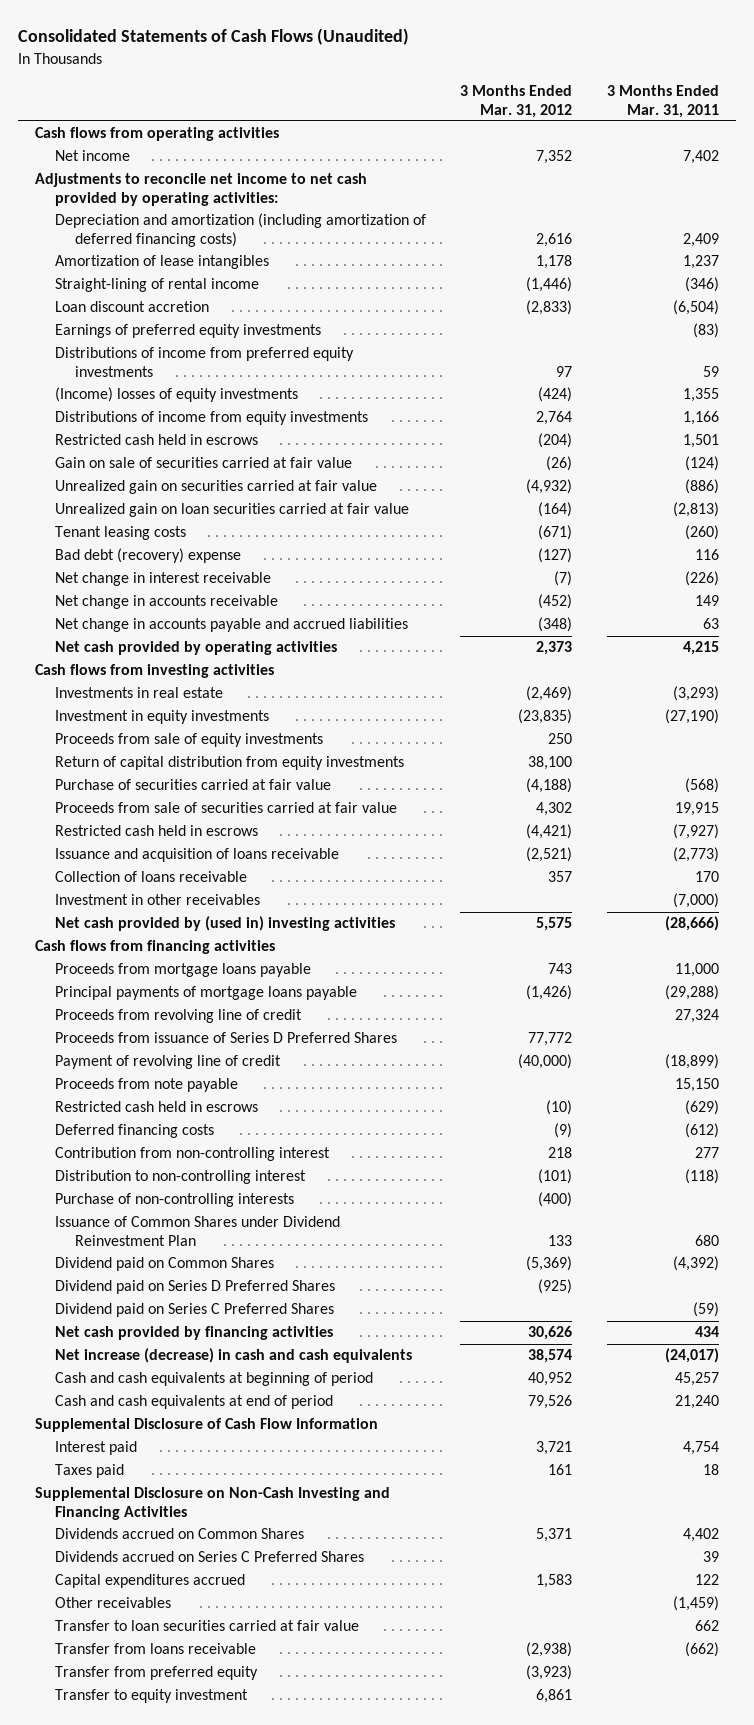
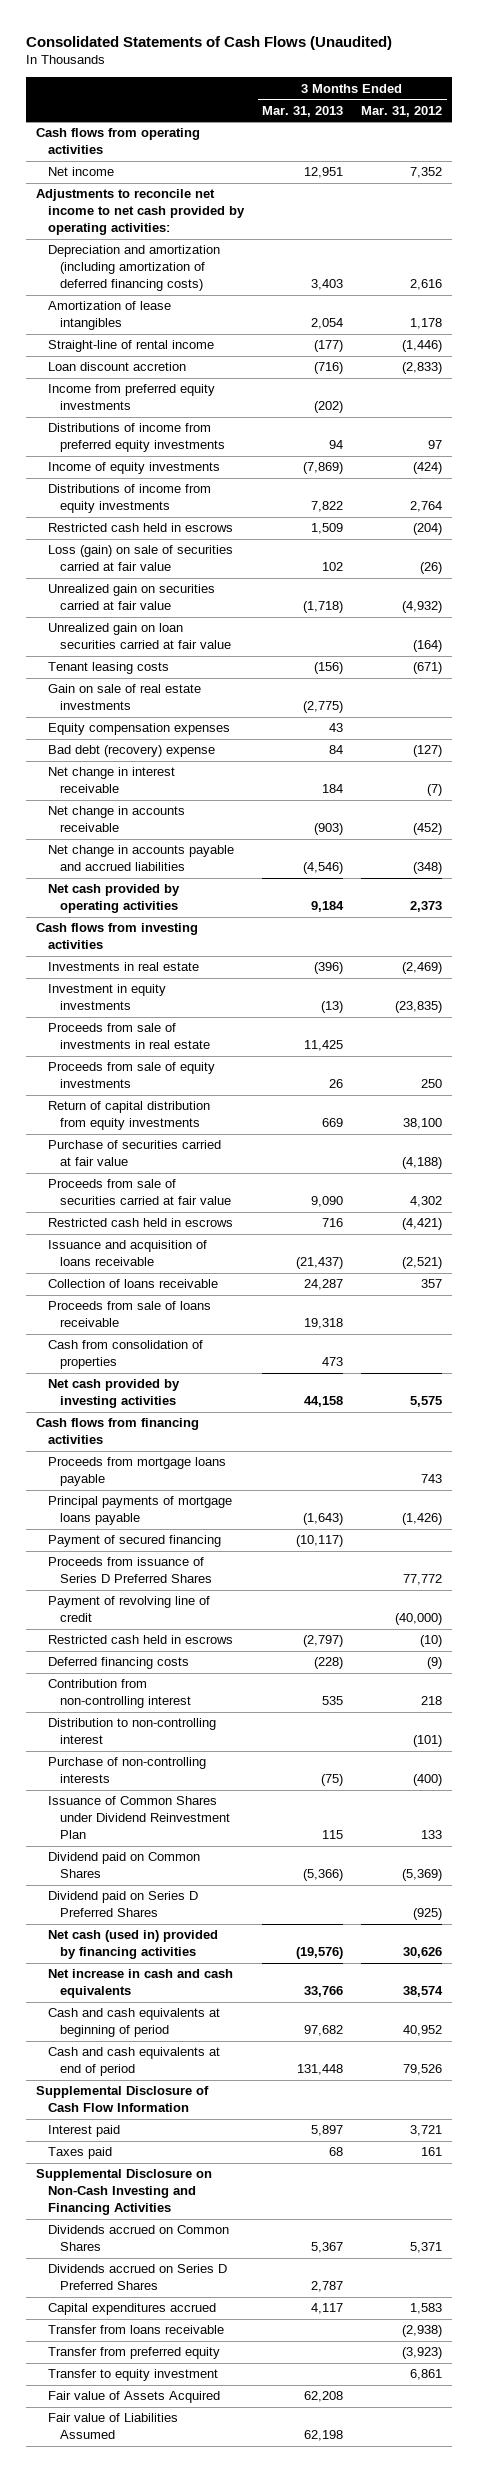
[606,84,719,118] 3 Months Ended Mar. 31, 2011 -> none
none -> [262,105,344,117] Mar. 31, 2013
[55,278,260,293] Straight-lining of rental income -> [47,340,214,353] Straight-line of rental income
[55,324,322,339] Earnings of preferred equity investments -> [47,384,215,411] Income from preferred equity investments
[55,387,299,403] (Income) losses of equity investments -> [47,462,220,475] Income of equity investments
[55,457,353,469] Gain on sale of securities carried at fair value -> [47,545,233,572] Loss (gain) on sale of securities carried at fair value
none -> [47,684,201,711] Gain on sale of real estate investments
none -> [47,723,230,736] Equity compensation expenses
none -> [47,1023,211,1050] Proceeds from sale of investments in real estate
[55,894,261,906] Investment in other receivables -> none
none -> [47,1301,211,1328] Proceeds from sale of loans receivable
none -> [47,1340,203,1370] Cash from consolidation of properties
[55,916,396,932] Net cash provided by (used in) investing activities -> [47,1379,180,1409] Net cash provided by investing activities
[55,1009,303,1024] Proceeds from revolving line of credit -> none
none -> [47,1535,221,1548] Payment of secured financing
[55,1078,239,1093] Proceeds from note payable -> none
[55,1303,335,1318] Dividend paid on Series C Preferred Shares -> none
[55,1326,334,1341] Net cash provided by financing activities -> [47,1930,218,1960] Net cash (used in) provided by financing activities
[55,1348,413,1364] Net increase (decrease) in cash and cash equivalents -> [47,1969,233,1999] Net increase in cash and cash equivalents
[55,1551,365,1563] Dividends accrued on Series C Preferred Shares -> [47,2264,227,2291] Dividends accrued on Series D Preferred Shares
[55,1597,172,1609] Other receivables -> none
[55,1620,360,1632] Transfer to loan securities carried at fair value -> none
none -> [47,2391,220,2404] Fair value of Assets Acquired
none -> [47,2413,178,2440] Fair value of Liabilities Assumed

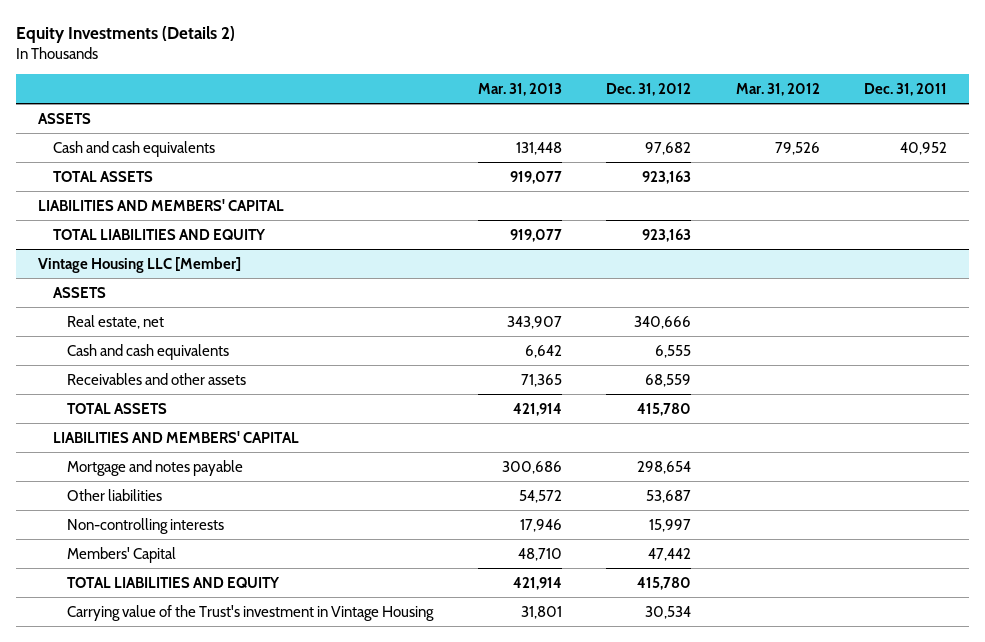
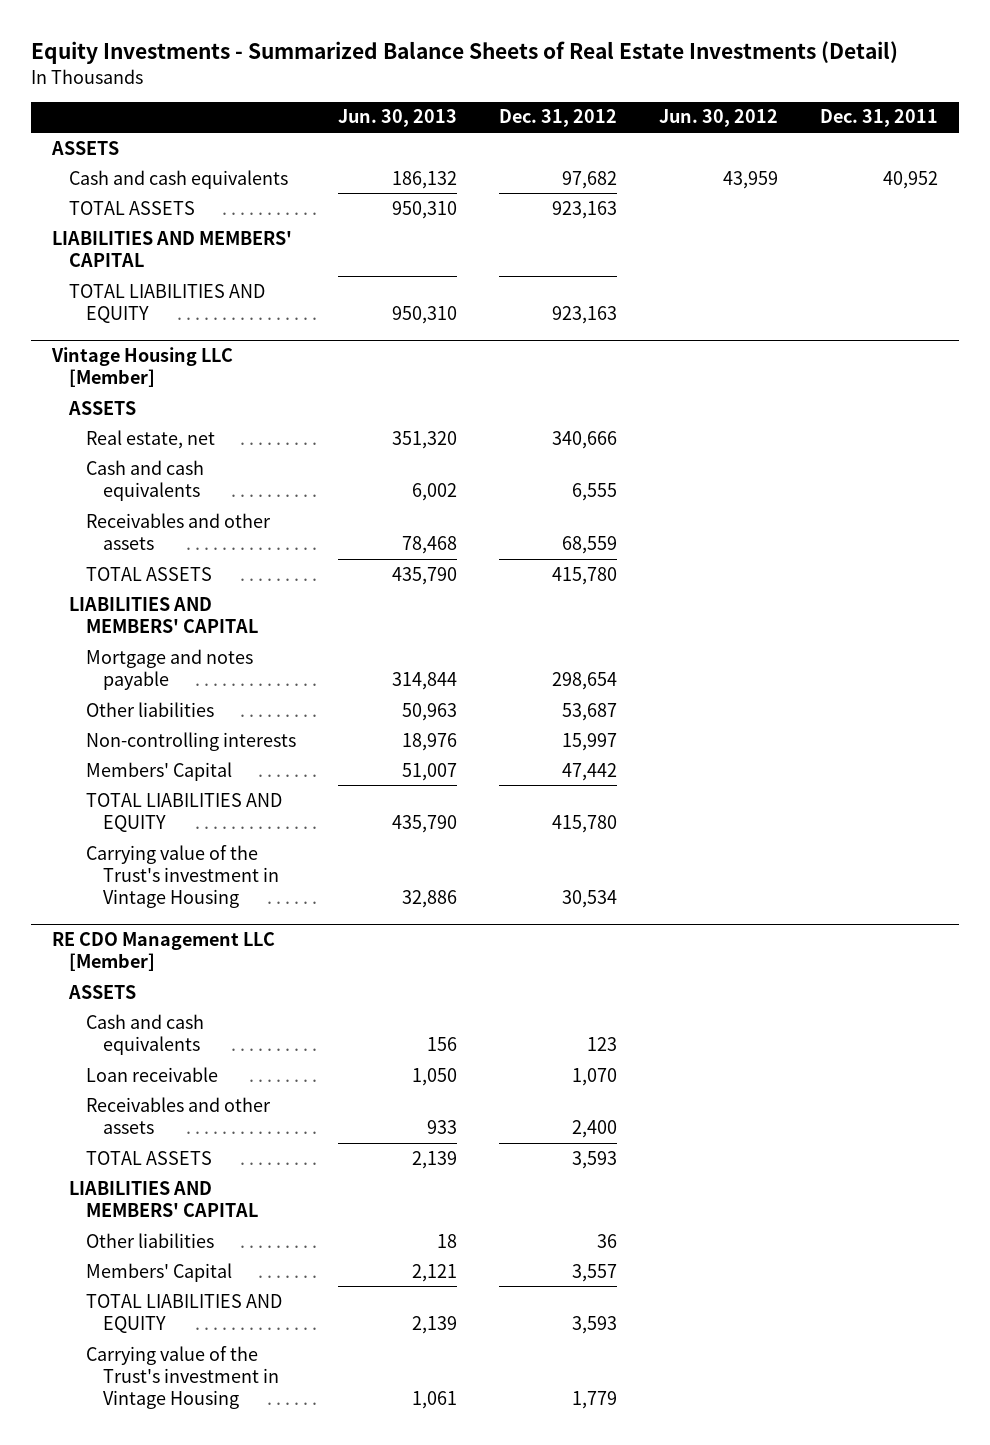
[15,26,235,44] Equity Investments (Details 2) -> [31,41,899,65] Equity Investments - Summarized Balance Sheets of Real Estate Investments (Detail)
[477,82,562,96] Mar. 31, 2013 -> none
[735,82,820,96] Mar. 31, 2012 -> none
none -> [338,109,458,128] Jun. 30, 2013
none -> [659,109,779,128] Jun. 30, 2012
none -> [52,931,276,972] RE CDO Management LLC [Member]
none -> [68,984,137,999] ASSETS
none -> [86,1013,205,1056] Cash and cash equivalents
none -> [86,1066,219,1082] Loan receivable
none -> [86,1096,272,1135] Receivables and other assets
none -> [86,1150,213,1165] TOTAL ASSETS
none -> [69,1180,259,1218] LIABILITIES AND MEMBERS' CAPITAL
none -> [86,1232,215,1248] Other liabilities
none -> [86,1262,233,1282] Members' Capital
none -> [86,1293,283,1334] TOTAL LIABILITIES AND EQUITY
none -> [86,1345,280,1410] Carrying value of the Trust's investment in Vintage Housing

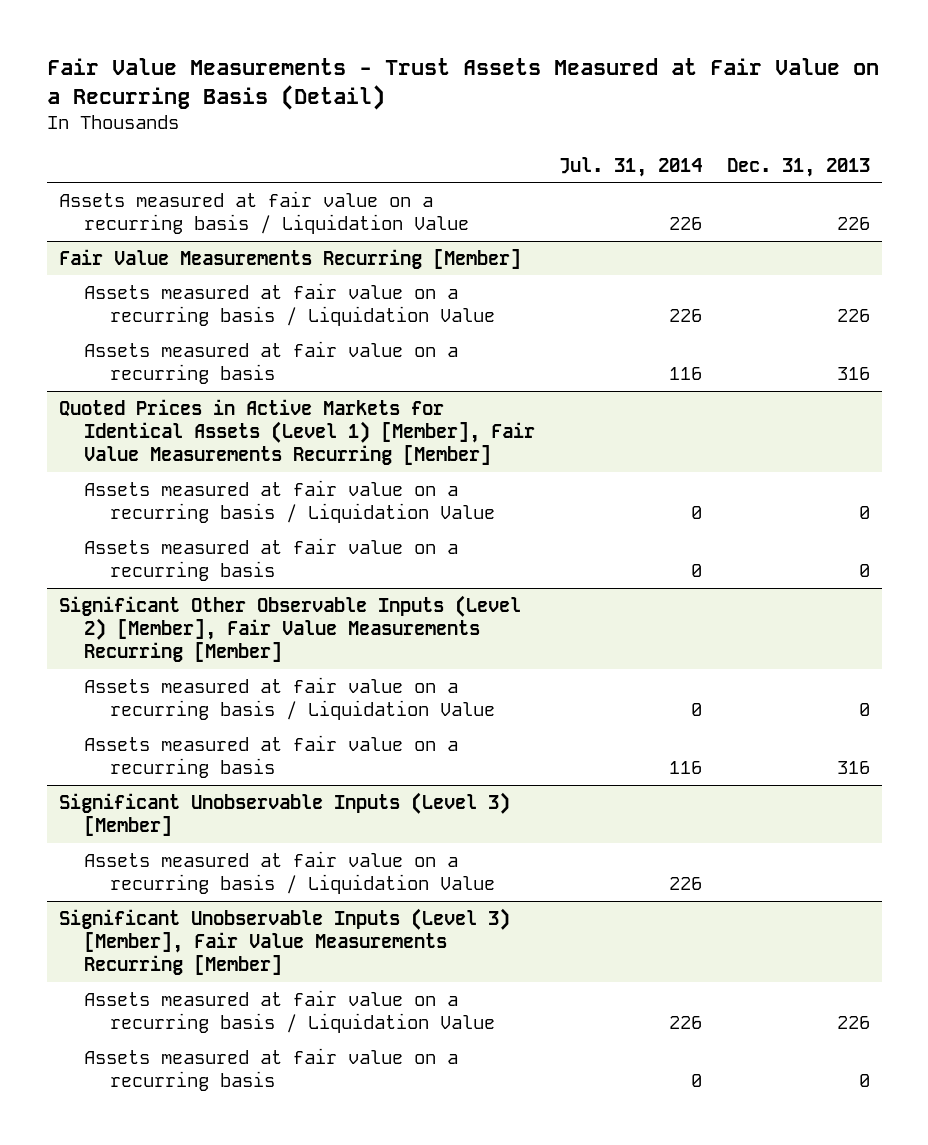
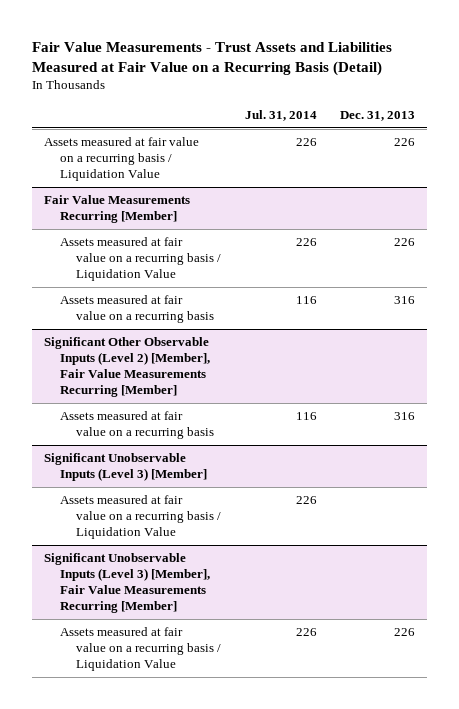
[46,58,879,111] Fair Value Measurements - Trust Assets Measured at Fair Value on a Recurring Basis (Detail) -> [31,41,392,76] Fair Value Measurements - Trust Assets and Liabilities Measured at Fair Value on a Recurring Basis (Detail)
[58,398,536,466] Quoted Prices in Active Markets for Identical Assets (Level 1) [Member], Fair Value Measurements Recurring [Member] -> none
[84,479,495,524] Assets measured at fair value on a recurring basis / Liquidation Value -> none
[84,537,459,582] Assets measured at fair value on a recurring basis -> none
[84,676,495,721] Assets measured at fair value on a recurring basis / Liquidation Value -> none
[84,1047,459,1092] Assets measured at fair value on a recurring basis -> none

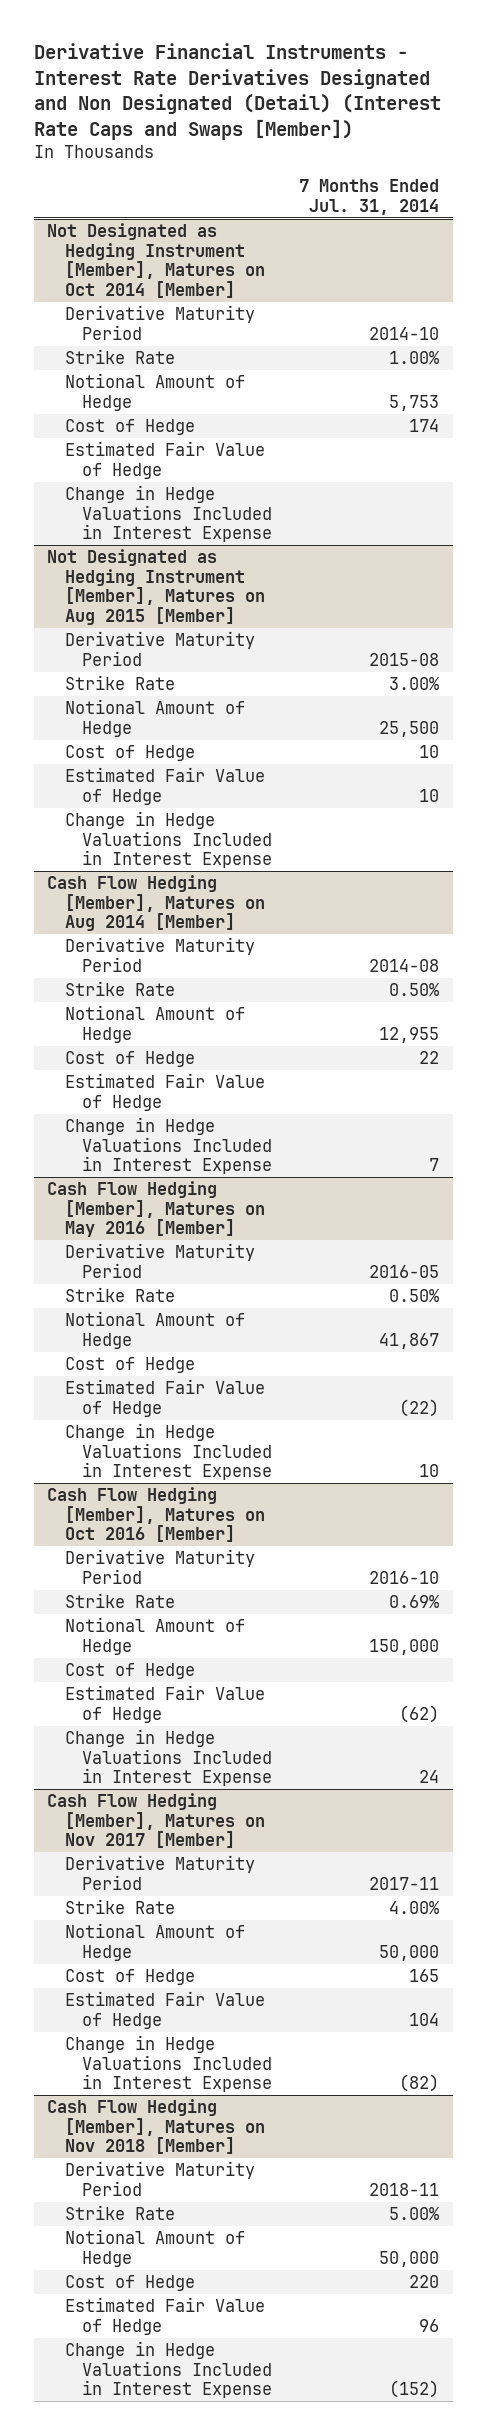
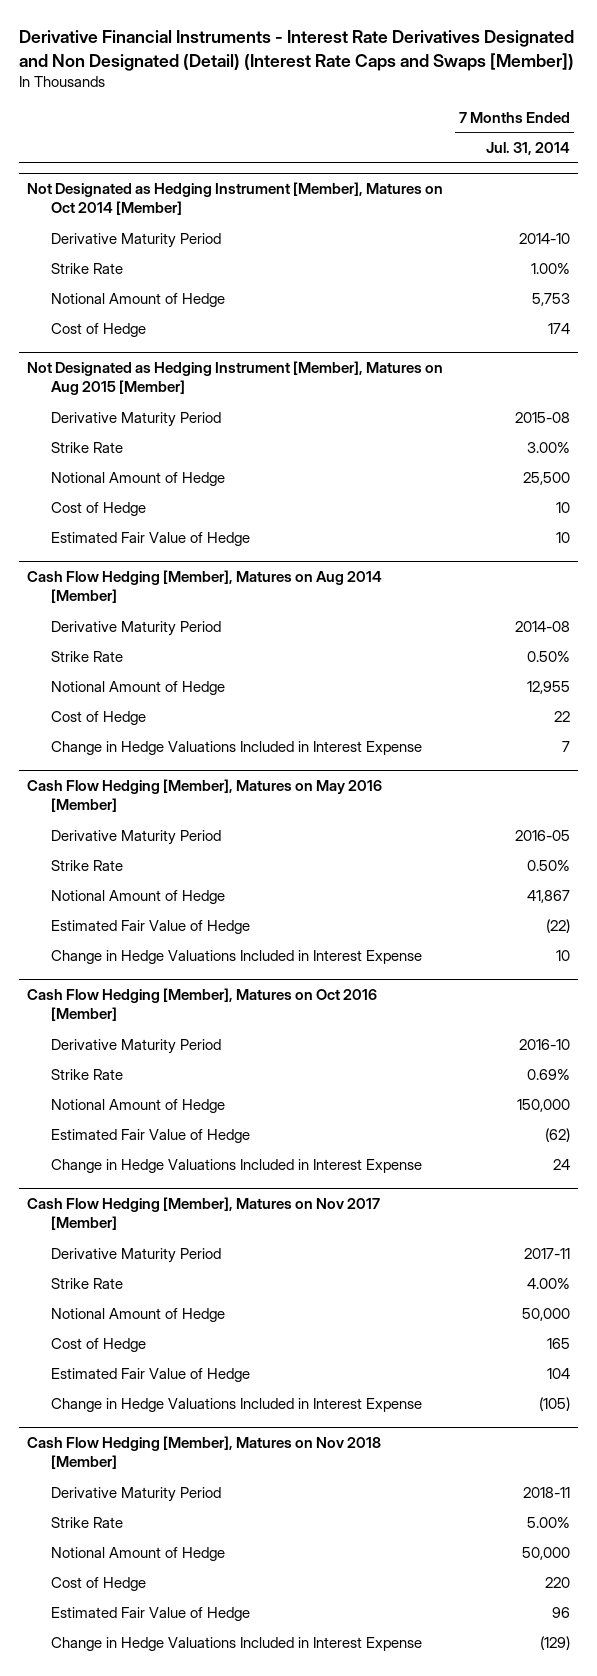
[64,441,265,479] Estimated Fair Value of Hedge -> none
[64,485,272,543] Change in Hedge Valuations Included in Interest Expense -> none
[64,811,272,869] Change in Hedge Valuations Included in Interest Expense -> none
[64,1073,265,1111] Estimated Fair Value of Hedge -> none
[64,1357,195,1374] Cost of Hedge -> none
[64,1663,195,1680] Cost of Hedge -> none
[399,2074,440,2093] (82) -> [539,1396,571,1411] (105)
[389,2380,440,2399] (152) -> [540,1635,571,1650] (129)

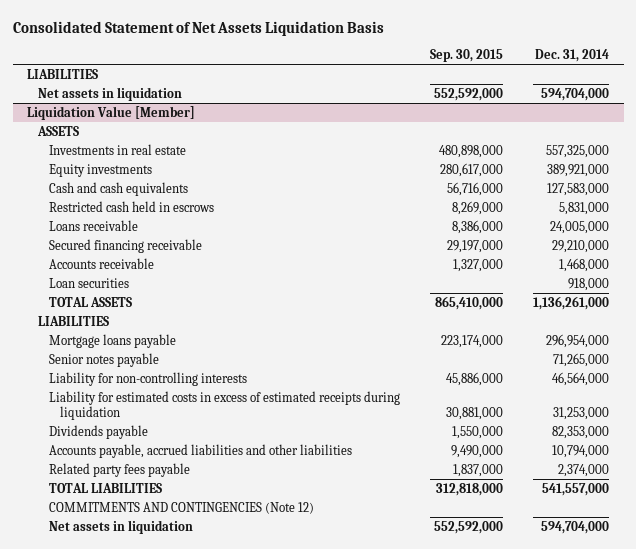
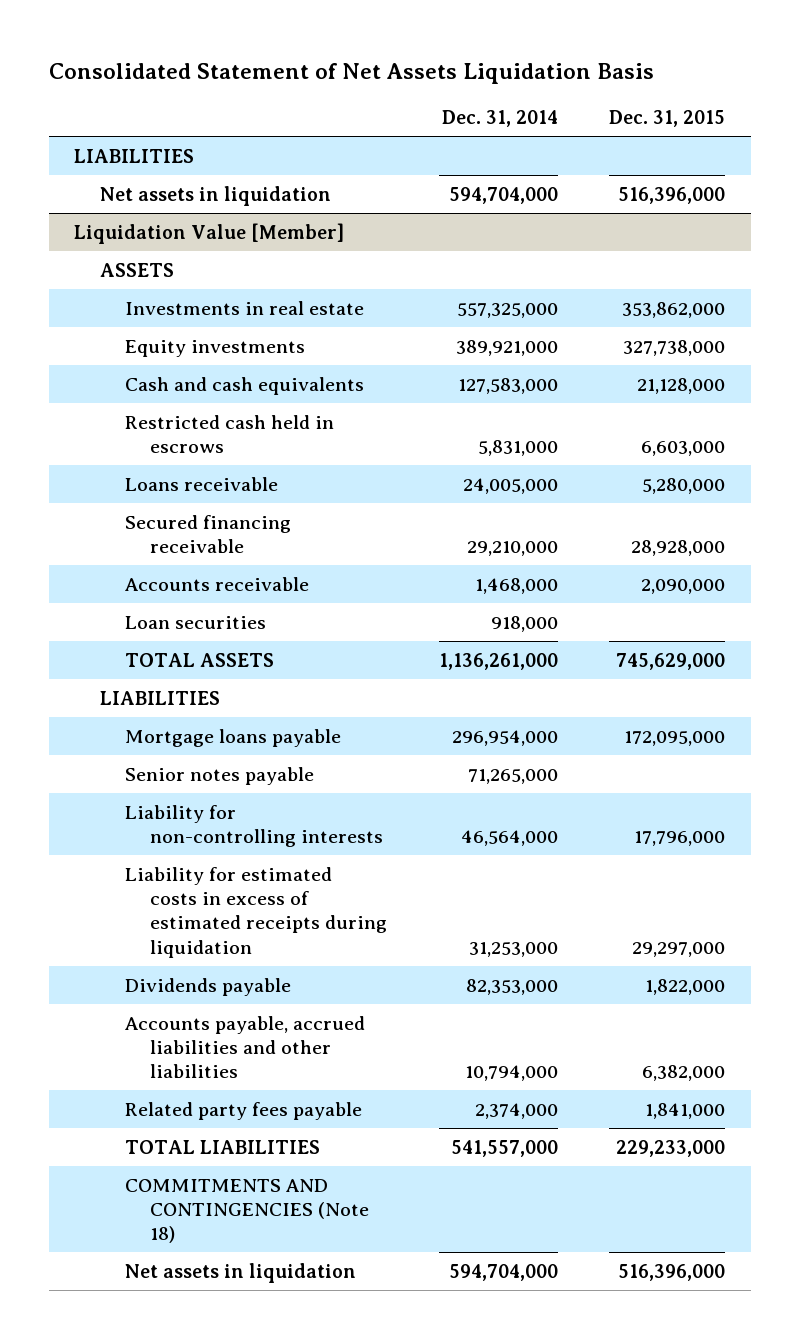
[430,49,504,63] Sep. 30, 2015 -> none
none -> [609,110,726,128] Dec. 31, 2015
[49,501,315,514] COMMITMENTS AND CONTINGENCIES (Note 12) -> [124,1178,369,1244] COMMITMENTS AND CONTINGENCIES (Note 18)

